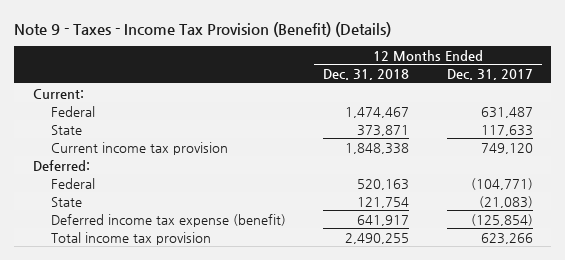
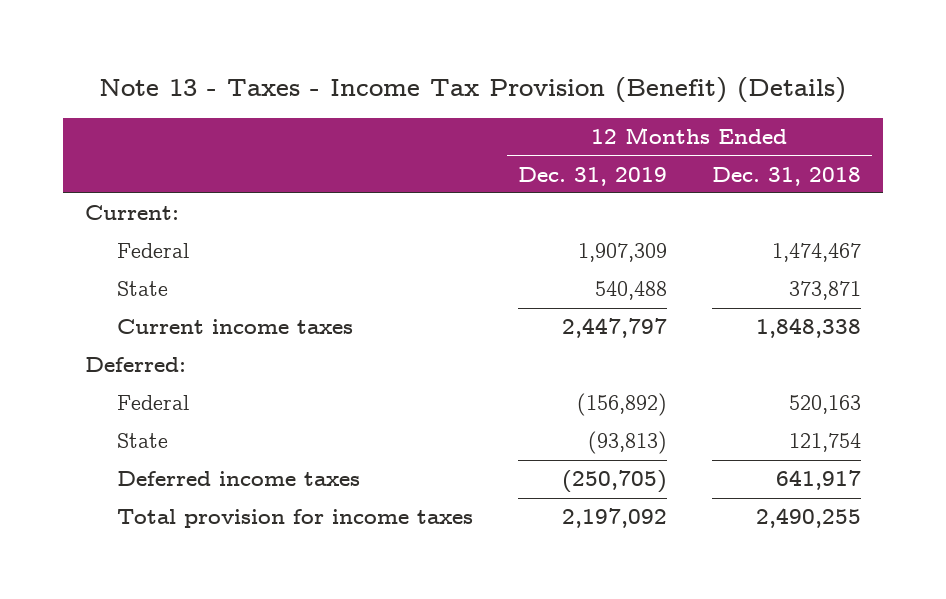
[14,21,392,37] Note 9 - Taxes - Income Tax Provision (Benefit) (Details) -> [98,77,846,104] Note 13 - Taxes - Income Tax Provision (Benefit) (Details)
[446,69,533,81] Dec. 31, 2017 -> none
none -> [517,166,667,186] Dec. 31, 2019
[51,141,229,155] Current income tax provision -> [117,319,354,335] Current income taxes
[51,213,287,227] Deferred income tax expense (benefit) -> [117,471,361,487] Deferred income taxes
[51,231,212,245] Total income tax provision -> [117,509,474,529] Total provision for income taxes

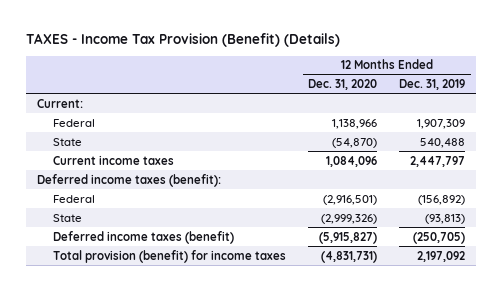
[98,77,846,104] Note 13 - Taxes - Income Tax Provision (Benefit) (Details) -> [25,33,340,48] TAXES - Income Tax Provision (Benefit) (Details)
[711,166,861,186] Dec. 31, 2018 -> none
none -> [308,79,378,91] Dec. 31, 2020
[85,357,187,373] Deferred: -> [36,173,221,187] Deferred income taxes (benefit):
[117,471,361,487] Deferred income taxes -> [53,230,235,244] Deferred income taxes (benefit)
[117,509,474,529] Total provision for income taxes -> [53,249,287,263] Total provision (benefit) for income taxes

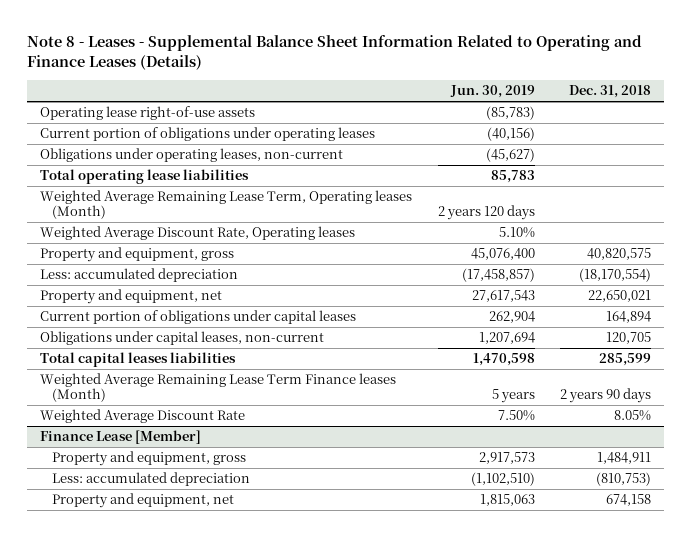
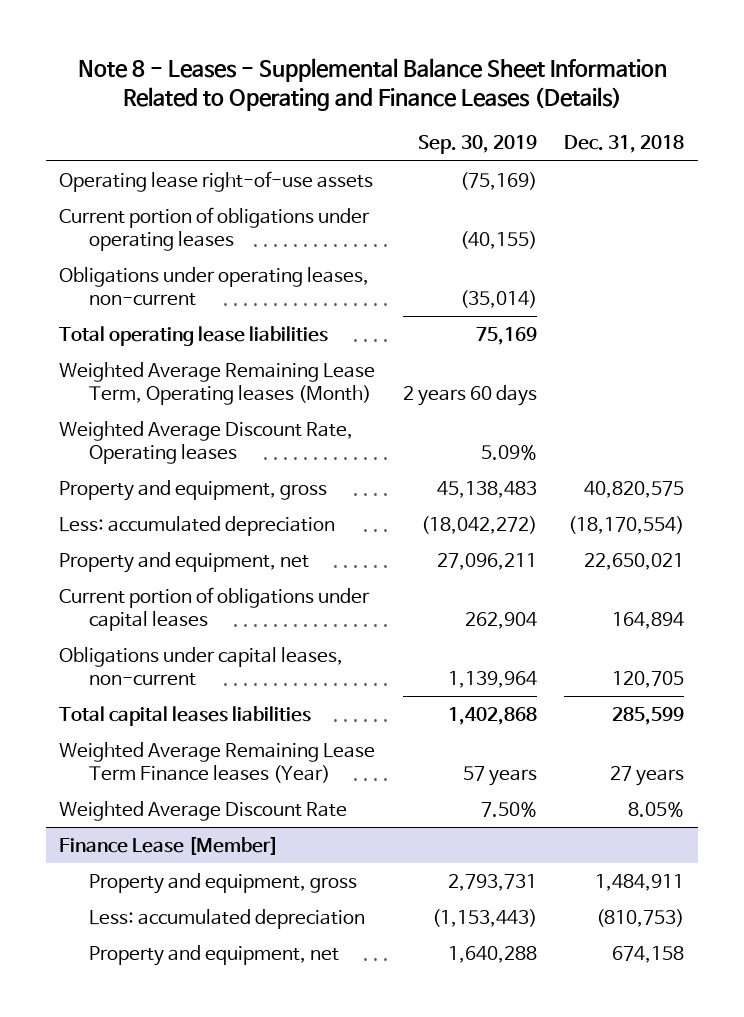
[449,85,535,99] Jun. 30, 2019 -> none
none -> [417,135,537,155] Sep. 30, 2019
[39,373,396,403] Weighted Average Remaining Lease Term Finance leases (Month) -> [59,741,376,783] Weighted Average Remaining Lease Term Finance leases (Year)
[560,388,652,404] 2 years 90 days -> [610,765,685,786] 27 years

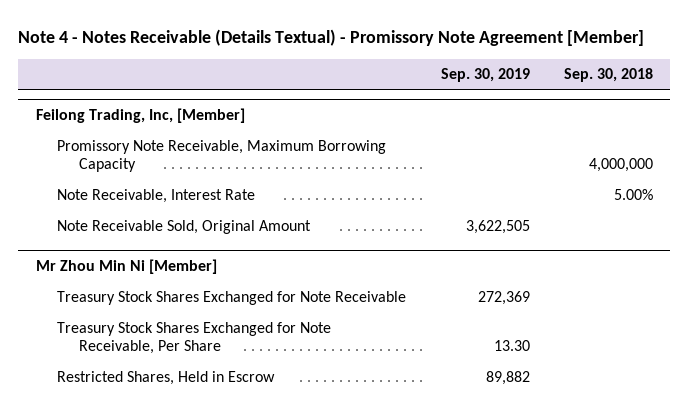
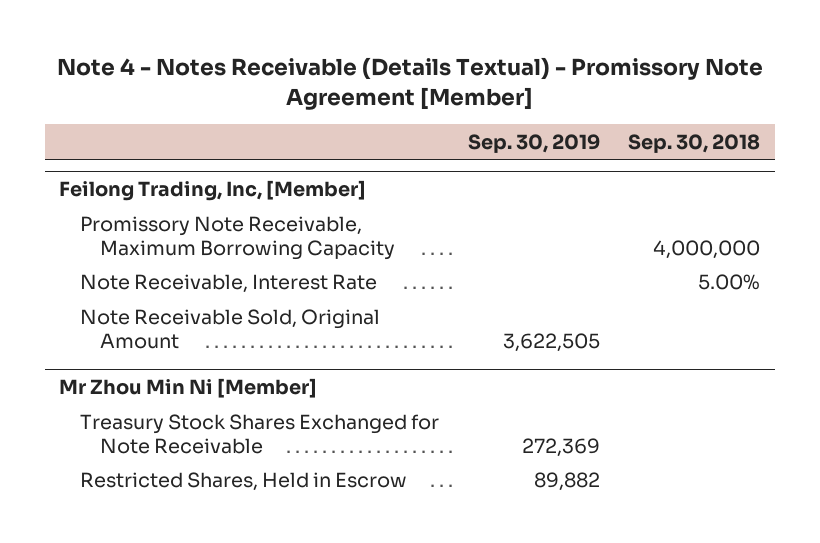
[57,321,332,354] Treasury Stock Shares Exchanged for Note Receivable, Per Share -> none

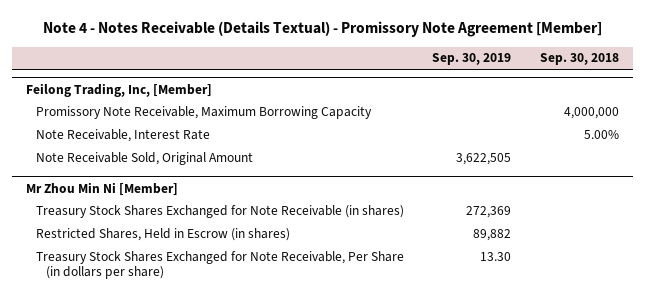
[79,414,439,454] Treasury Stock Shares Exchanged for Note Receivable -> [36,204,405,218] Treasury Stock Shares Exchanged for Note Receivable (in shares)
[79,472,407,492] Restricted Shares, Held in Escrow -> [36,227,291,241] Restricted Shares, Held in Escrow (in shares)
none -> [36,250,405,280] Treasury Stock Shares Exchanged for Note Receivable, Per Share (in dollars per share)

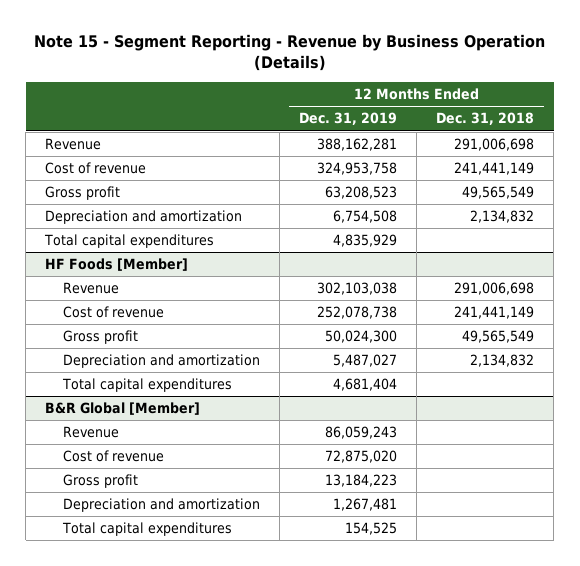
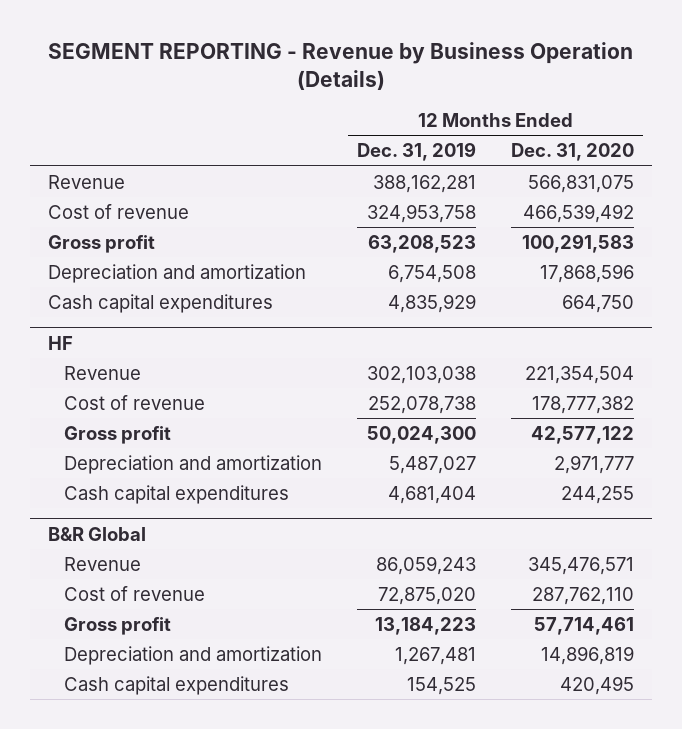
[33,34,545,72] Note 15 - Segment Reporting - Revenue by Business Operation (Details) -> [47,41,633,91] SEGMENT REPORTING - Revenue by Business Operation (Details)
[436,112,535,126] Dec. 31, 2018 -> none
none -> [511,143,635,162] Dec. 31, 2020
[44,234,215,249] Total capital expenditures -> [47,293,273,313] Cash capital expenditures
[45,258,189,272] HF Foods [Member] -> [47,335,73,350] HF
[62,378,233,393] Total capital expenditures -> [64,484,290,504] Cash capital expenditures
[45,402,201,416] B&R Global [Member] -> [47,526,146,541] B&R Global
[62,522,233,537] Total capital expenditures -> [64,675,290,695] Cash capital expenditures

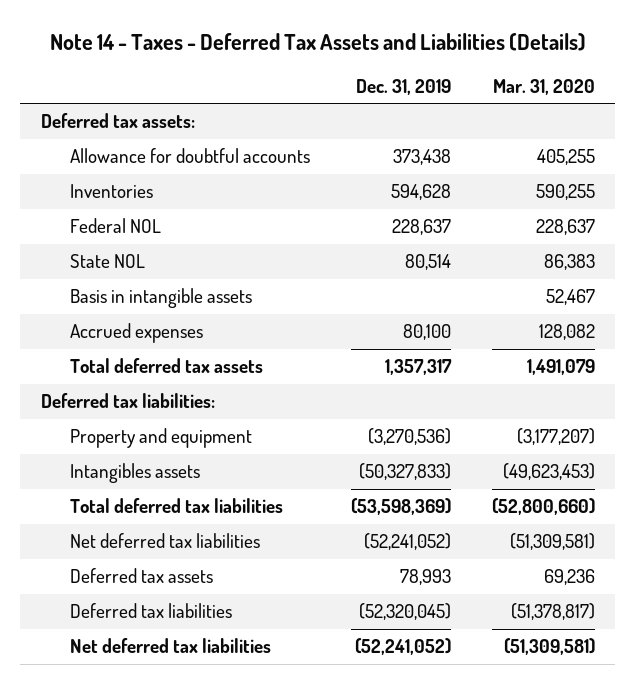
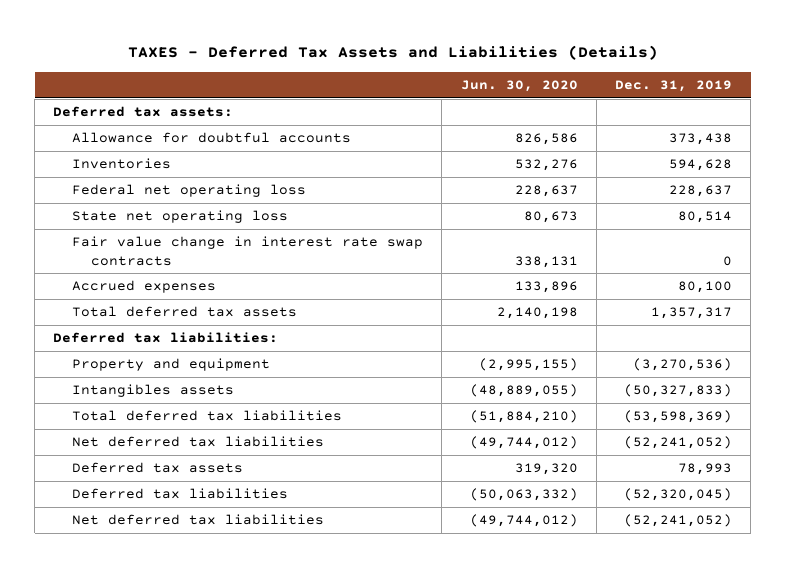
[49,32,586,51] Note 14 - Taxes - Deferred Tax Assets and Liabilities (Details) -> [127,45,658,61] TAXES - Deferred Tax Assets and Liabilities (Details)
[492,78,595,95] Mar. 31, 2020 -> none
none -> [460,79,578,92] Jun. 30, 2020
[69,288,252,309] Basis in intangible assets -> none
[69,218,161,234] Federal NOL -> [72,184,307,198] Federal net operating loss
[69,254,145,269] State NOL -> [72,210,289,224] State net operating loss
none -> [72,236,424,266] Fair value change in interest rate swap contracts

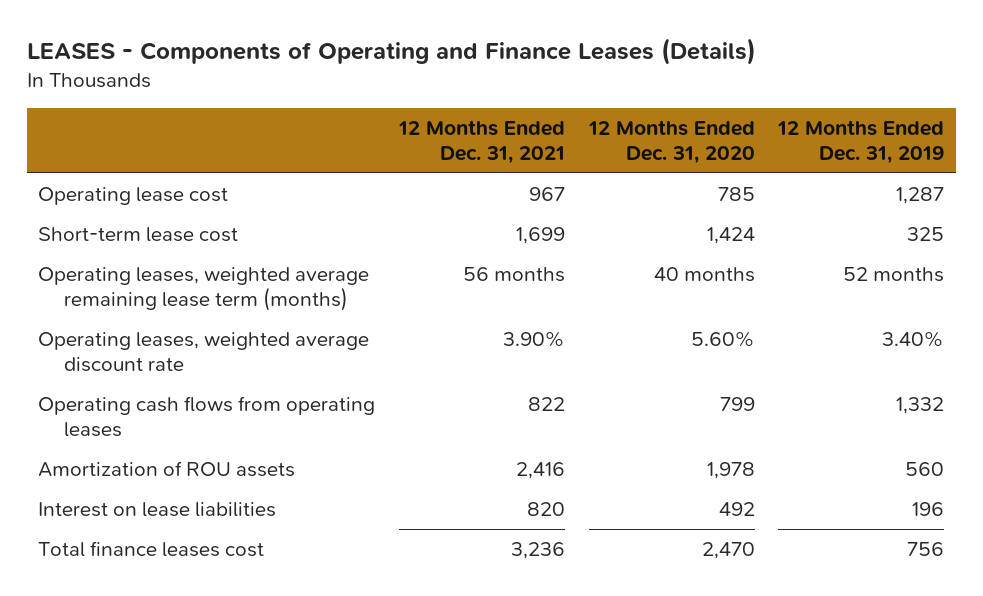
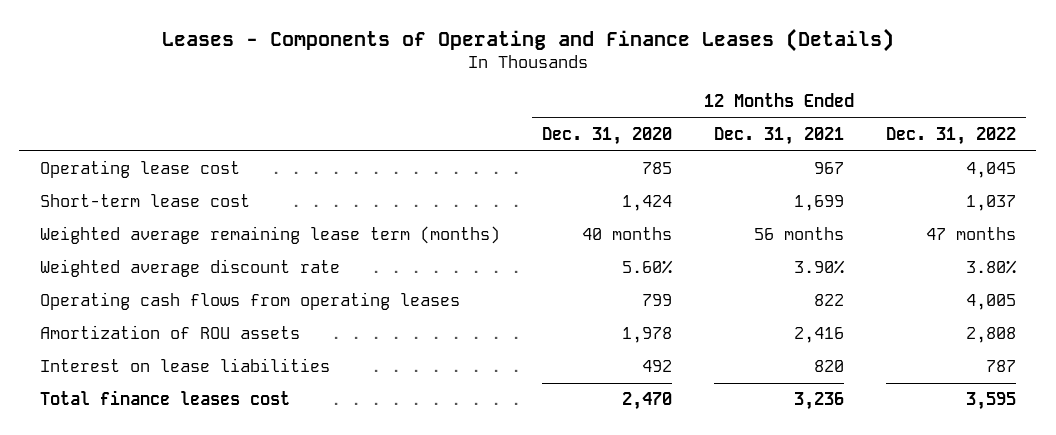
[26,37,756,65] LEASES - Components of Operating and Finance Leases (Details) -> [161,27,894,52] Leases - Components of Operating and Finance Leases (Details)
[777,120,945,164] 12 Months Ended Dec. 31, 2019 -> none
none -> [885,127,1016,146] Dec. 31, 2022
[38,267,370,311] Operating leases, weighted average remaining lease term (months) -> [40,226,501,245] Weighted average remaining lease term (months)
[38,332,370,372] Operating leases, weighted average discount rate -> [40,259,341,278] Weighted average discount rate

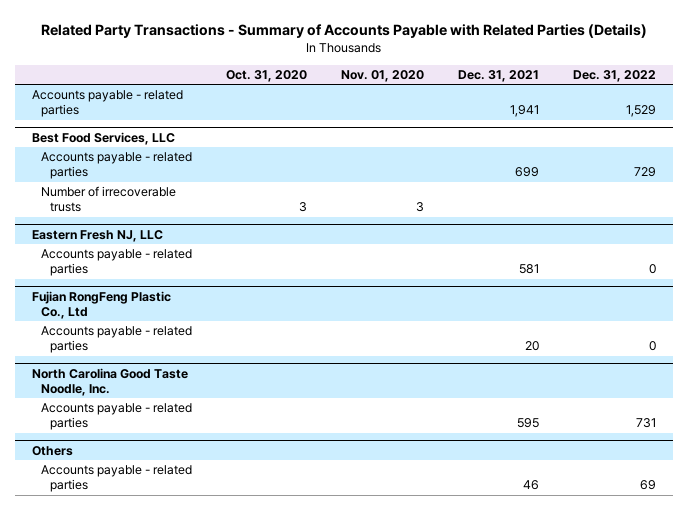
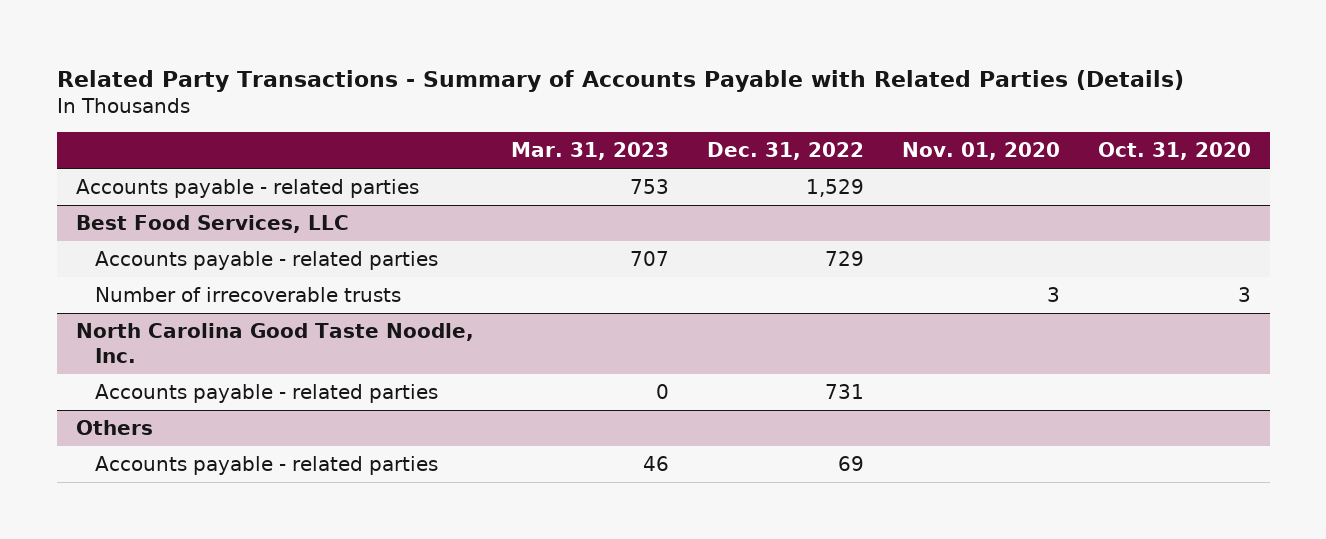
[458,70,540,83] Dec. 31, 2021 -> none
none -> [511,142,670,161] Mar. 31, 2023
[32,229,164,242] Eastern Fresh NJ, LLC -> none
[41,249,193,277] Accounts payable - related parties -> none
[32,290,172,319] Fujian RongFeng Plastic Co., Ltd -> none
[41,326,193,354] Accounts payable - related parties -> none

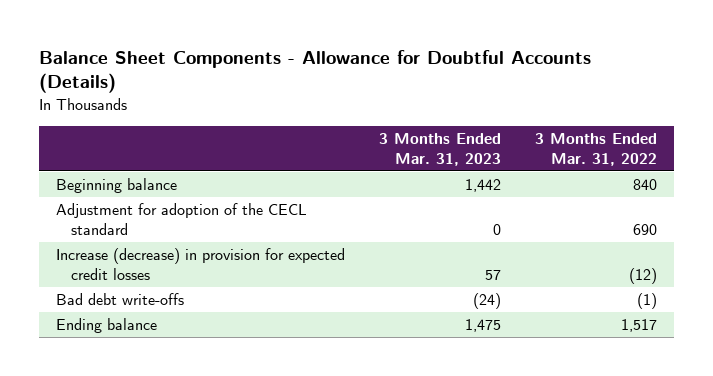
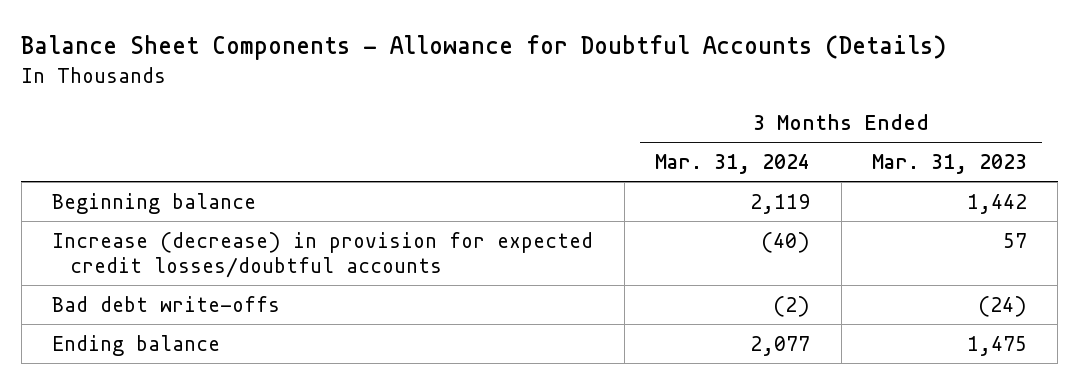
[535,132,658,167] 3 Months Ended Mar. 31, 2022 -> none
none -> [655,154,811,175] Mar. 31, 2024
[55,202,307,236] Adjustment for adoption of the CECL standard -> none
[55,247,345,281] Increase (decrease) in provision for expected credit losses -> [52,231,594,278] Increase (decrease) in provision for expected credit losses/doubtful accounts

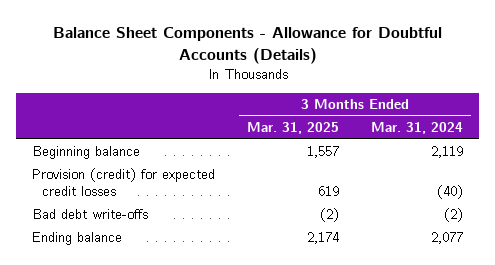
[871,154,1027,175] Mar. 31, 2023 -> none
none -> [247,122,340,135] Mar. 31, 2025
[52,231,594,278] Increase (decrease) in provision for expected credit losses/doubtful accounts -> [32,168,216,196] Provision (credit) for expected credit losses

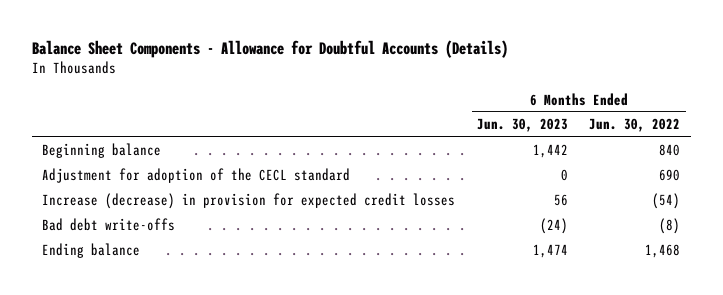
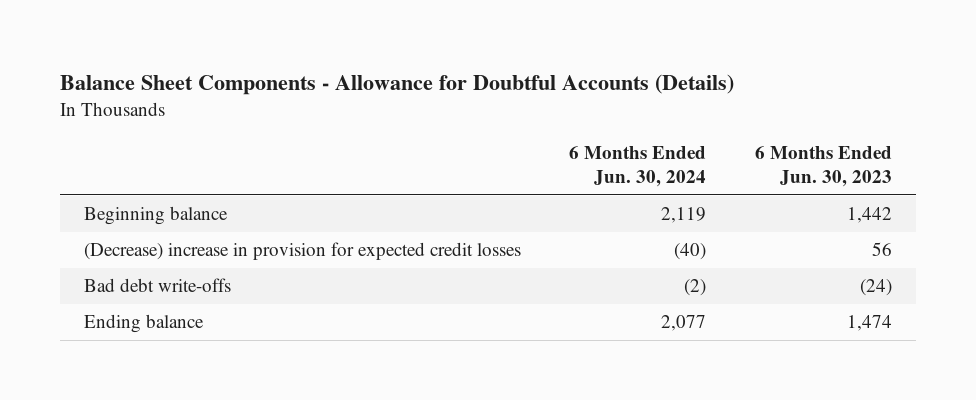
[589,118,681,133] Jun. 30, 2022 -> none
none -> [569,146,707,188] 6 Months Ended Jun. 30, 2024
[42,168,351,184] Adjustment for adoption of the CECL standard -> none
[42,193,456,210] Increase (decrease) in provision for expected credit losses -> [84,242,522,261] (Decrease) increase in provision for expected credit losses

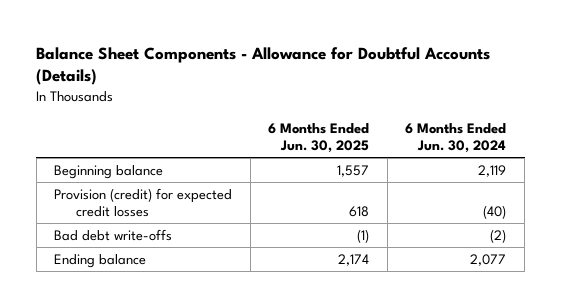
[754,146,892,188] 6 Months Ended Jun. 30, 2023 -> none
none -> [268,122,370,153] 6 Months Ended Jun. 30, 2025
[84,242,522,261] (Decrease) increase in provision for expected credit losses -> [54,188,233,217] Provision (credit) for expected credit losses

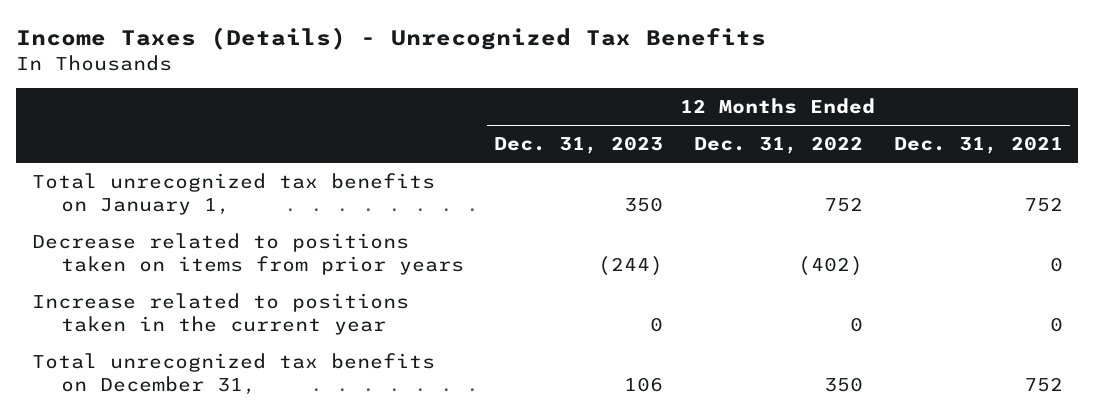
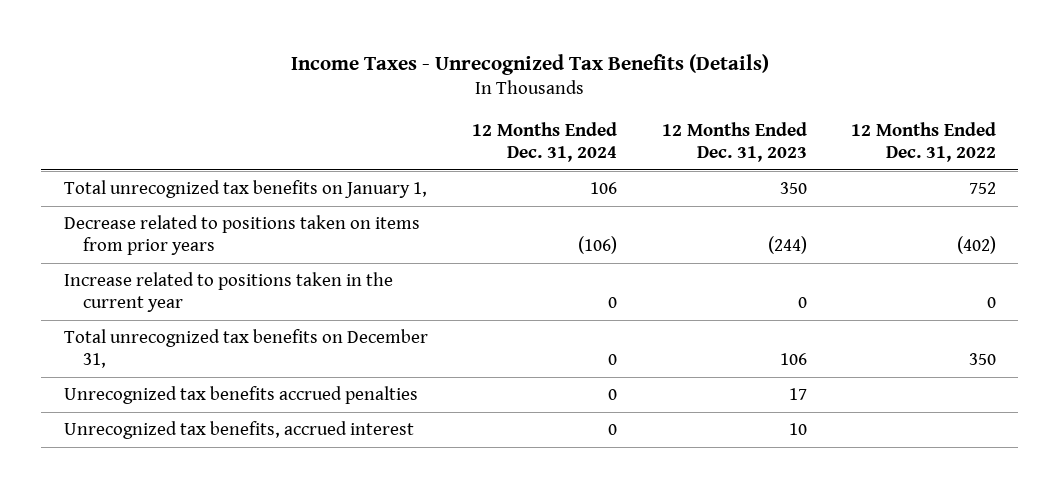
[16,26,767,50] Income Taxes (Details) - Unrecognized Tax Benefits -> [290,53,769,75] Income Taxes - Unrecognized Tax Benefits (Details)
[893,136,1063,155] Dec. 31, 2021 -> none
none -> [472,122,618,162] 12 Months Ended Dec. 31, 2024
none -> [63,386,418,405] Unrecognized tax benefits accrued penalties
none -> [63,421,414,440] Unrecognized tax benefits, accrued interest

